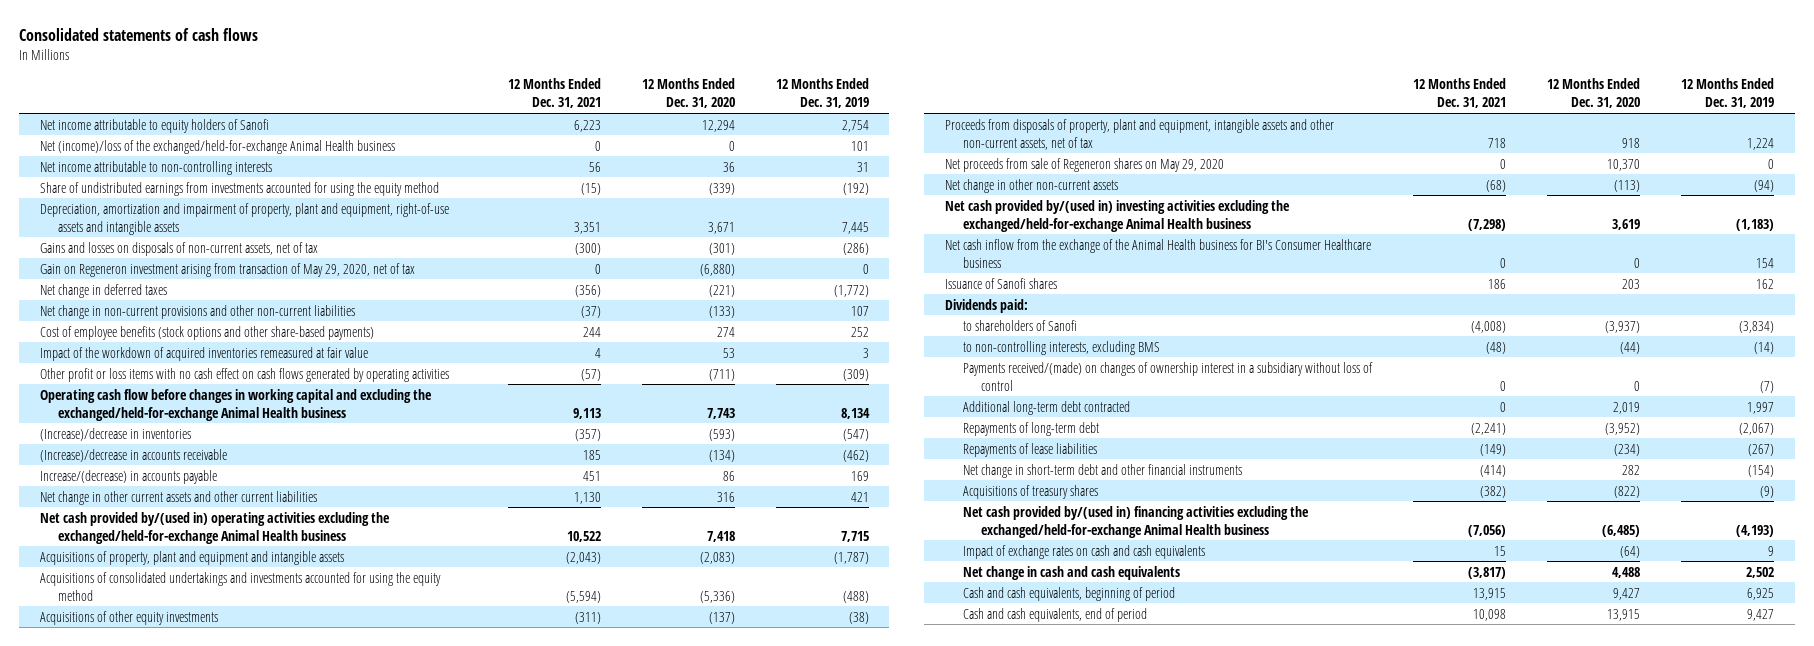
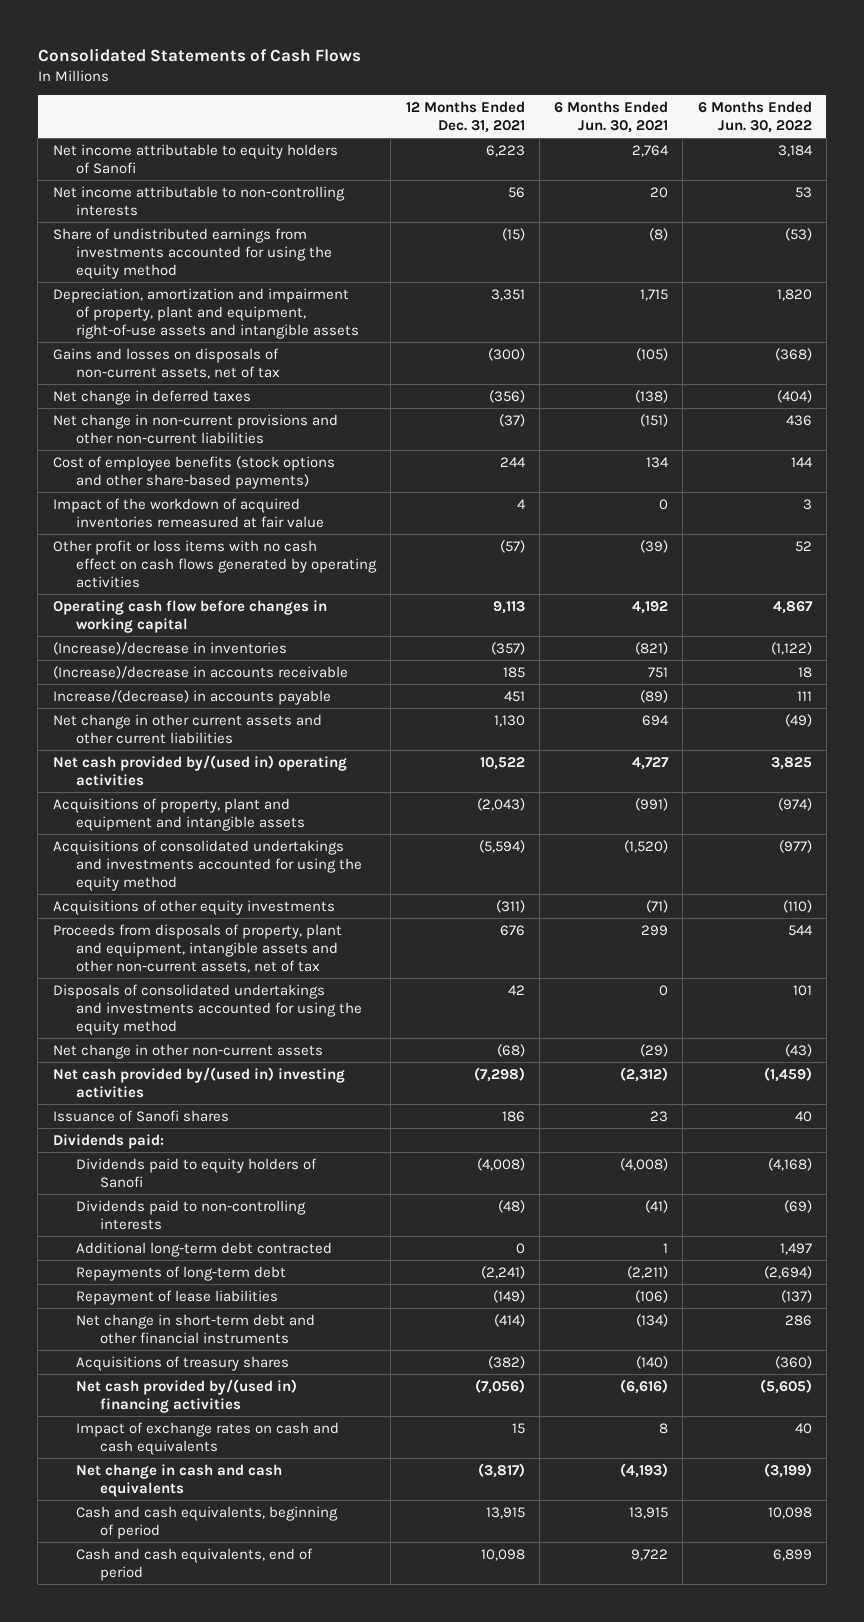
[18,27,258,41] Consolidated statements of cash flows -> [37,47,361,62] Consolidated Statements of Cash Flows
[641,78,735,109] 12 Months Ended Dec. 31, 2020 -> none
[775,78,869,109] 12 Months Ended Dec. 31, 2019 -> none
none -> [554,100,669,134] 6 Months Ended Jun. 30, 2021
none -> [697,100,812,134] 6 Months Ended Jun. 30, 2022
[39,139,395,154] Net (income)/loss of the exchanged/held-for-exchange Animal Health business -> none
[39,262,415,277] Gain on Regeneron investment arising from transaction of May 29, 2020, net of tax -> none
[39,388,432,421] Operating cash flow before changes in working capital and excluding the exchanged/held-for-exchange Animal Health business -> [52,599,327,633] Operating cash flow before changes in working capital
[39,511,390,544] Net cash provided by/(used in) operating activities excluding the exchanged/held-for-exchange Animal Health business -> [52,754,347,786] Net cash provided by/(used in) operating activities
[944,157,1224,172] Net proceeds from sale of Regeneron shares on May 29, 2020 -> none
[1488,137,1507,148] 718 -> [499,924,525,936] 676
none -> [52,983,363,1036] Disposals of consolidated undertakings and investments accounted for using the equity method
[944,238,1371,268] Net cash inflow from the exchange of the Animal Health business for BI's Consumer Healthcare business -> none
[944,199,1290,232] Net cash provided by/(used in) investing activities excluding the exchanged/held-for-exchange Animal Health business -> [52,1066,345,1098] Net cash provided by/(used in) investing activities
[963,361,1374,391] Payments received/(made) on changes of ownership interest in a subsidiary without loss of control -> none
[963,319,1078,331] to shareholders of Sanofi -> [76,1157,318,1188] Dividends paid to equity holders of Sanofi
[963,340,1161,355] to non-controlling interests, excluding BMS -> [76,1199,307,1230] Dividends paid to non-controlling interests
[963,442,1098,457] Repayments of lease liabilities -> [76,1289,279,1305] Repayment of lease liabilities
[963,505,1310,538] Net cash provided by/(used in) financing activities excluding the exchanged/held-for-exchange Animal Health business -> [76,1378,298,1413] Net cash provided by/(used in) financing activities

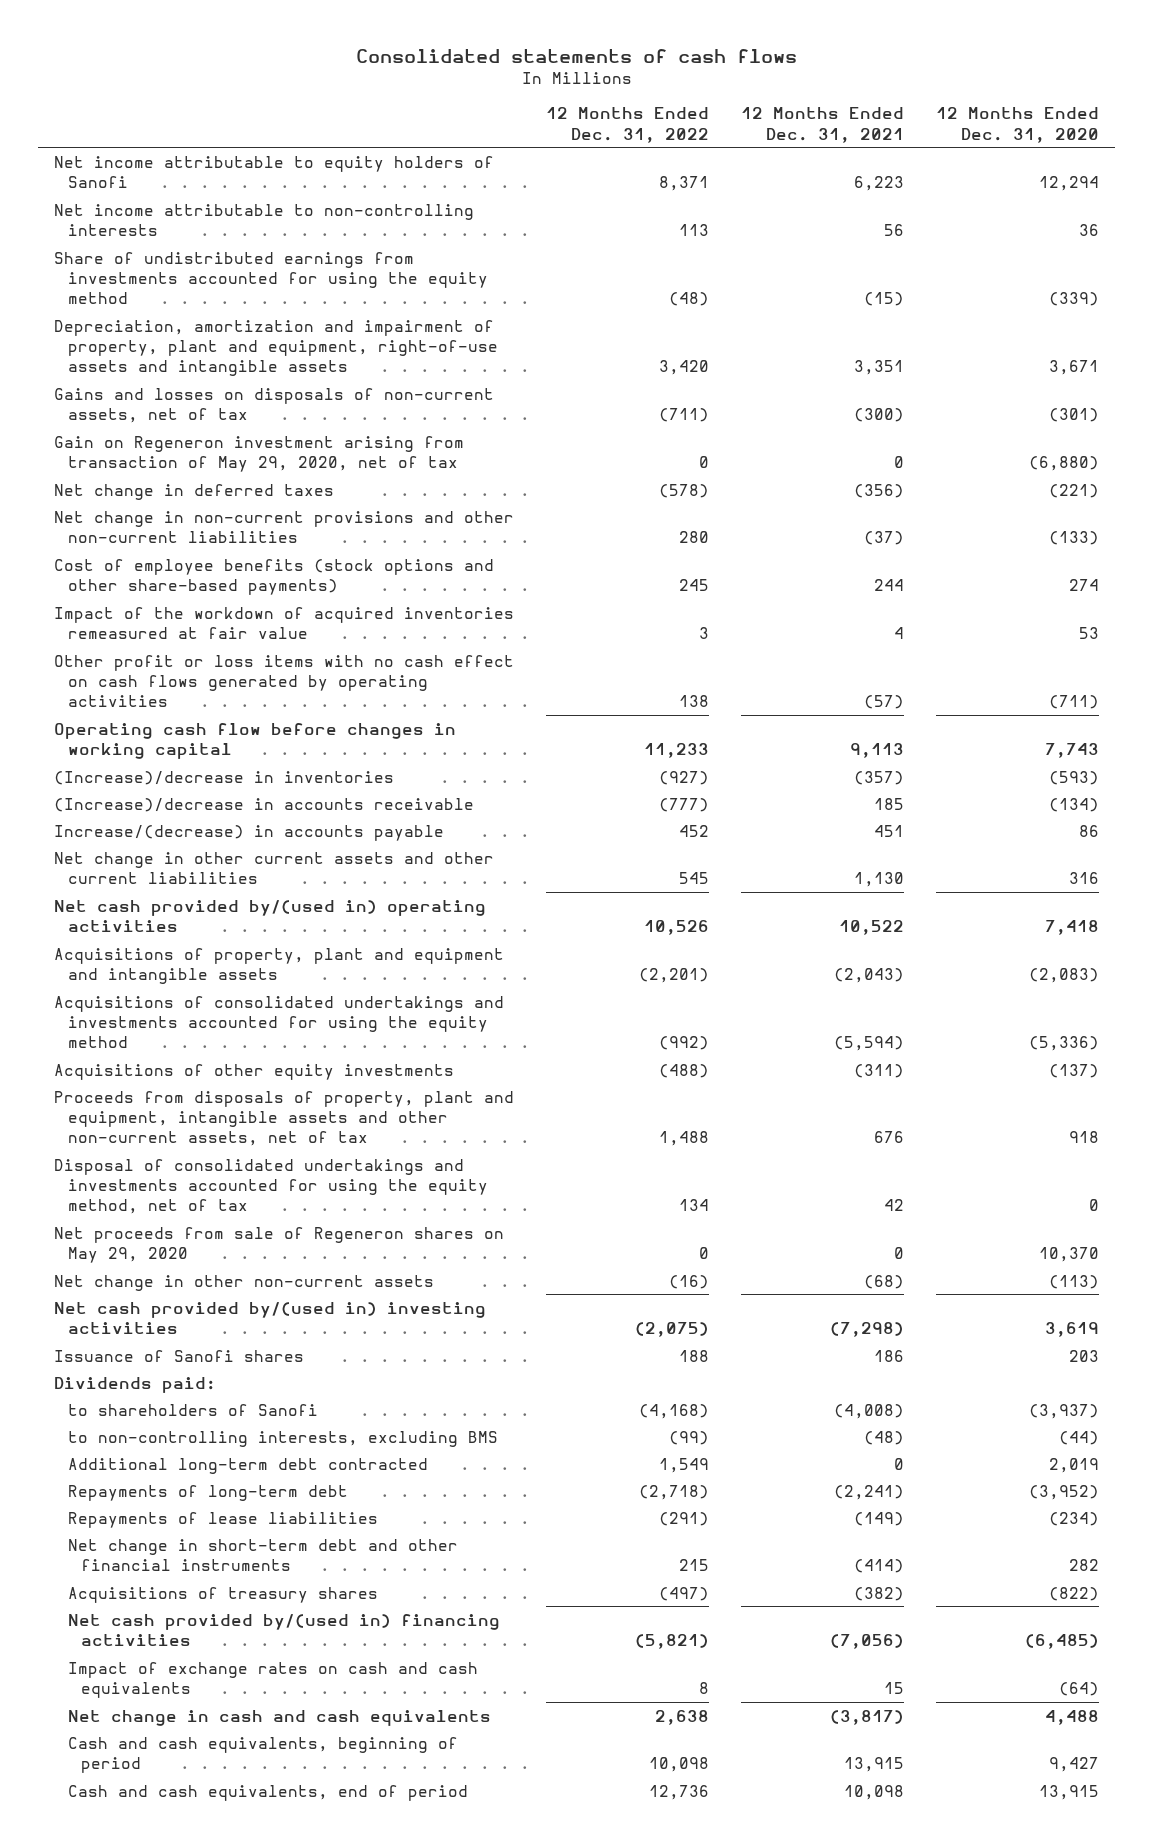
[37,47,361,62] Consolidated Statements of Cash Flows -> [355,48,797,63] Consolidated statements of cash flows
[554,100,669,134] 6 Months Ended Jun. 30, 2021 -> none
[697,100,812,134] 6 Months Ended Jun. 30, 2022 -> none
none -> [546,107,710,143] 12 Months Ended Dec. 31, 2022
none -> [936,107,1100,143] 12 Months Ended Dec. 31, 2020
none -> [54,435,465,472] Gain on Regeneron investment arising from transaction of May 29, 2020, net of tax
[52,983,363,1036] Disposals of consolidated undertakings and investments accounted for using the equity method -> [54,1158,488,1214] Disposal of consolidated undertakings and investments accounted for using the equity method, net of tax
none -> [54,1226,505,1263] Net proceeds from sale of Regeneron shares on May 29, 2020
[76,1157,318,1188] Dividends paid to equity holders of Sanofi -> [67,1403,318,1416] to shareholders of Sanofi
[76,1199,307,1230] Dividends paid to non-controlling interests -> [67,1430,498,1447] to non-controlling interests, excluding BMS
[76,1289,279,1305] Repayment of lease liabilities -> [67,1511,378,1528] Repayments of lease liabilities

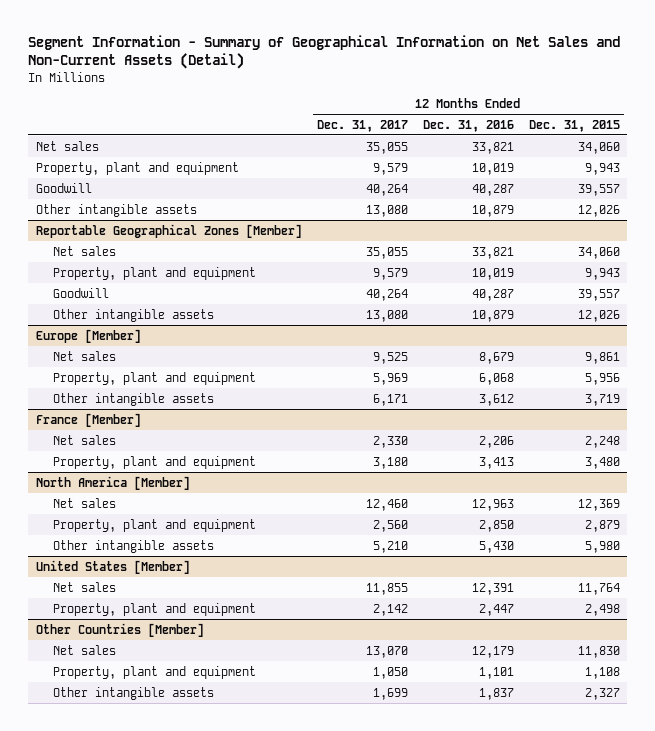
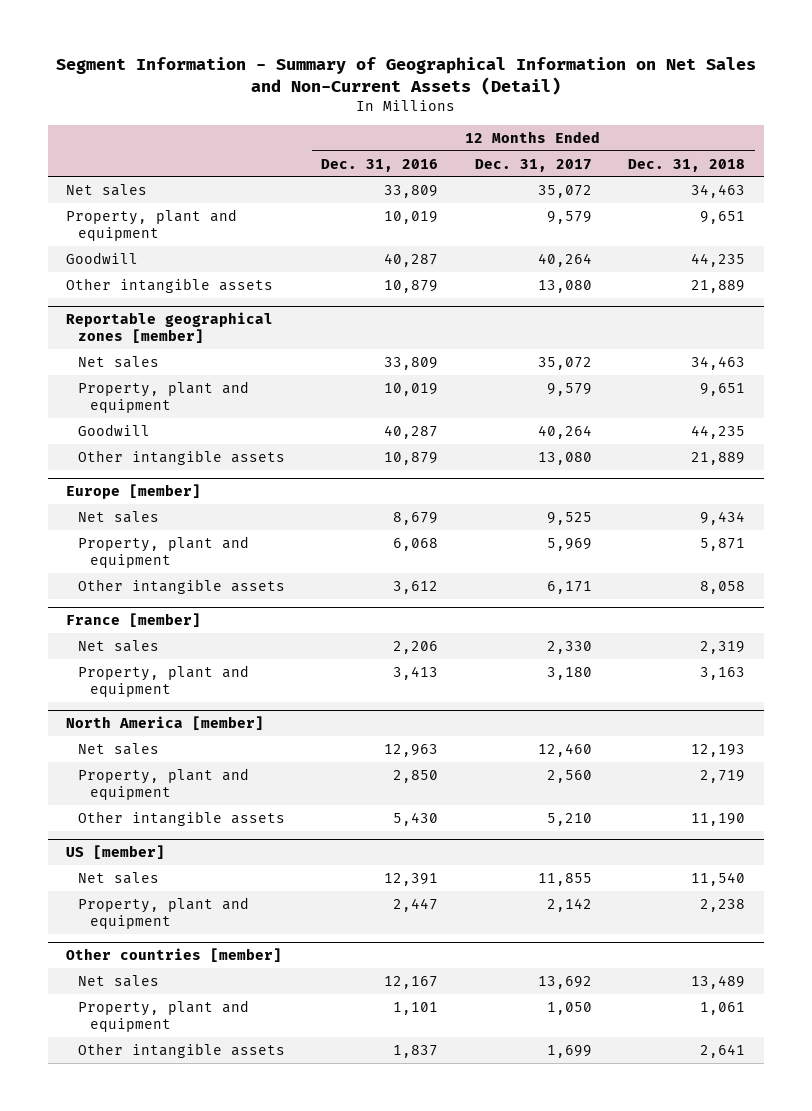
[528,119,620,132] Dec. 31, 2015 -> none
none -> [628,158,746,172] Dec. 31, 2018
[365,141,408,154] 35,055 -> [537,184,592,198] 35,072
[471,141,514,154] 33,821 -> [384,184,439,198] 33,809
[35,223,302,238] Reportable Geographical Zones [Member] -> [66,312,274,344] Reportable geographical zones [member]
[365,246,408,259] 35,055 -> [537,356,592,370] 35,072
[471,246,514,259] 33,821 -> [384,356,439,370] 33,809
[35,328,141,343] Europe [Member] -> [66,484,202,500] Europe [member]
[35,412,141,427] France [Member] -> [66,613,202,628] France [member]
[35,475,190,490] North America [Member] -> [66,716,265,731] North America [member]
[35,559,190,574] United States [Member] -> [66,845,166,860] US [member]
[35,622,204,637] Other Countries [Member] -> [66,948,283,963] Other countries [member]
[365,645,408,658] 13,070 -> [537,975,592,989] 13,692
[471,645,514,658] 12,179 -> [384,975,439,989] 12,167

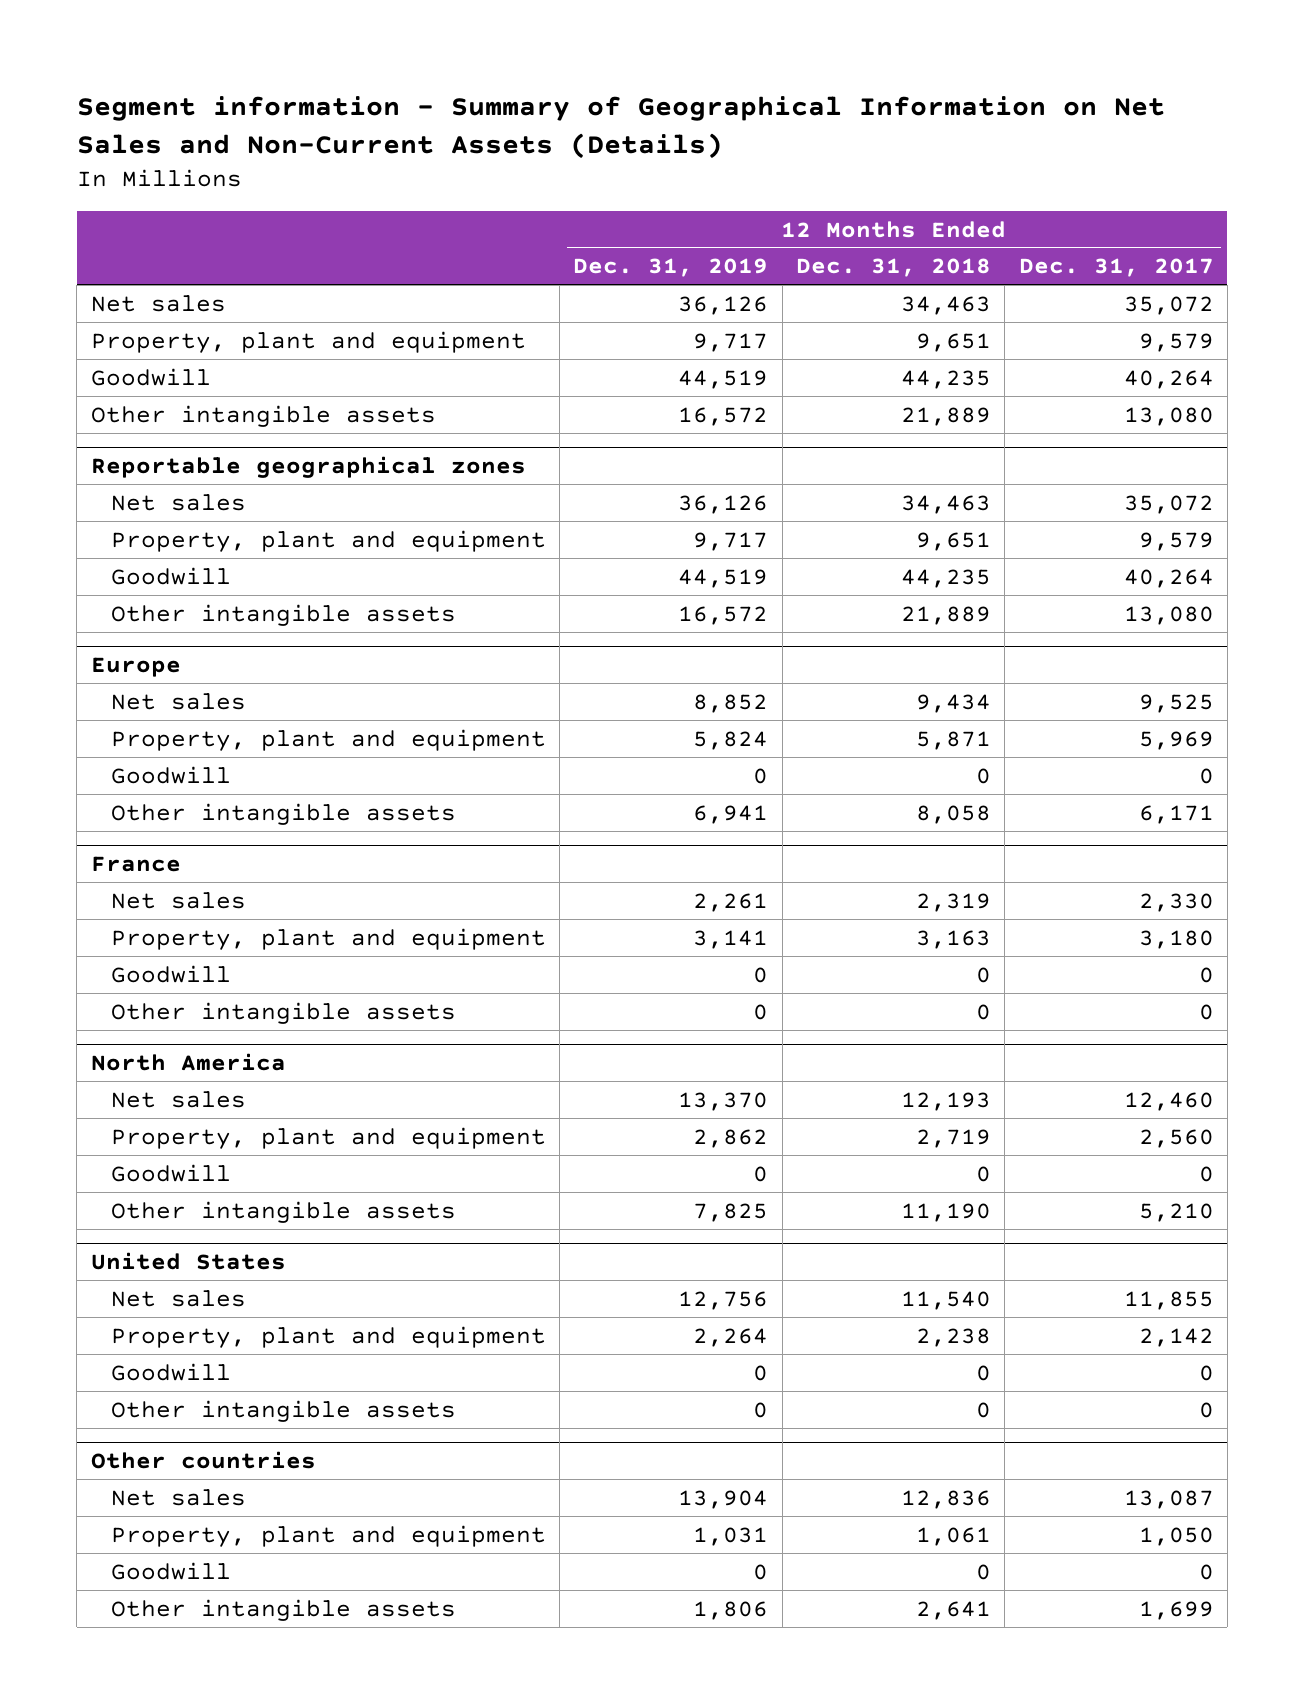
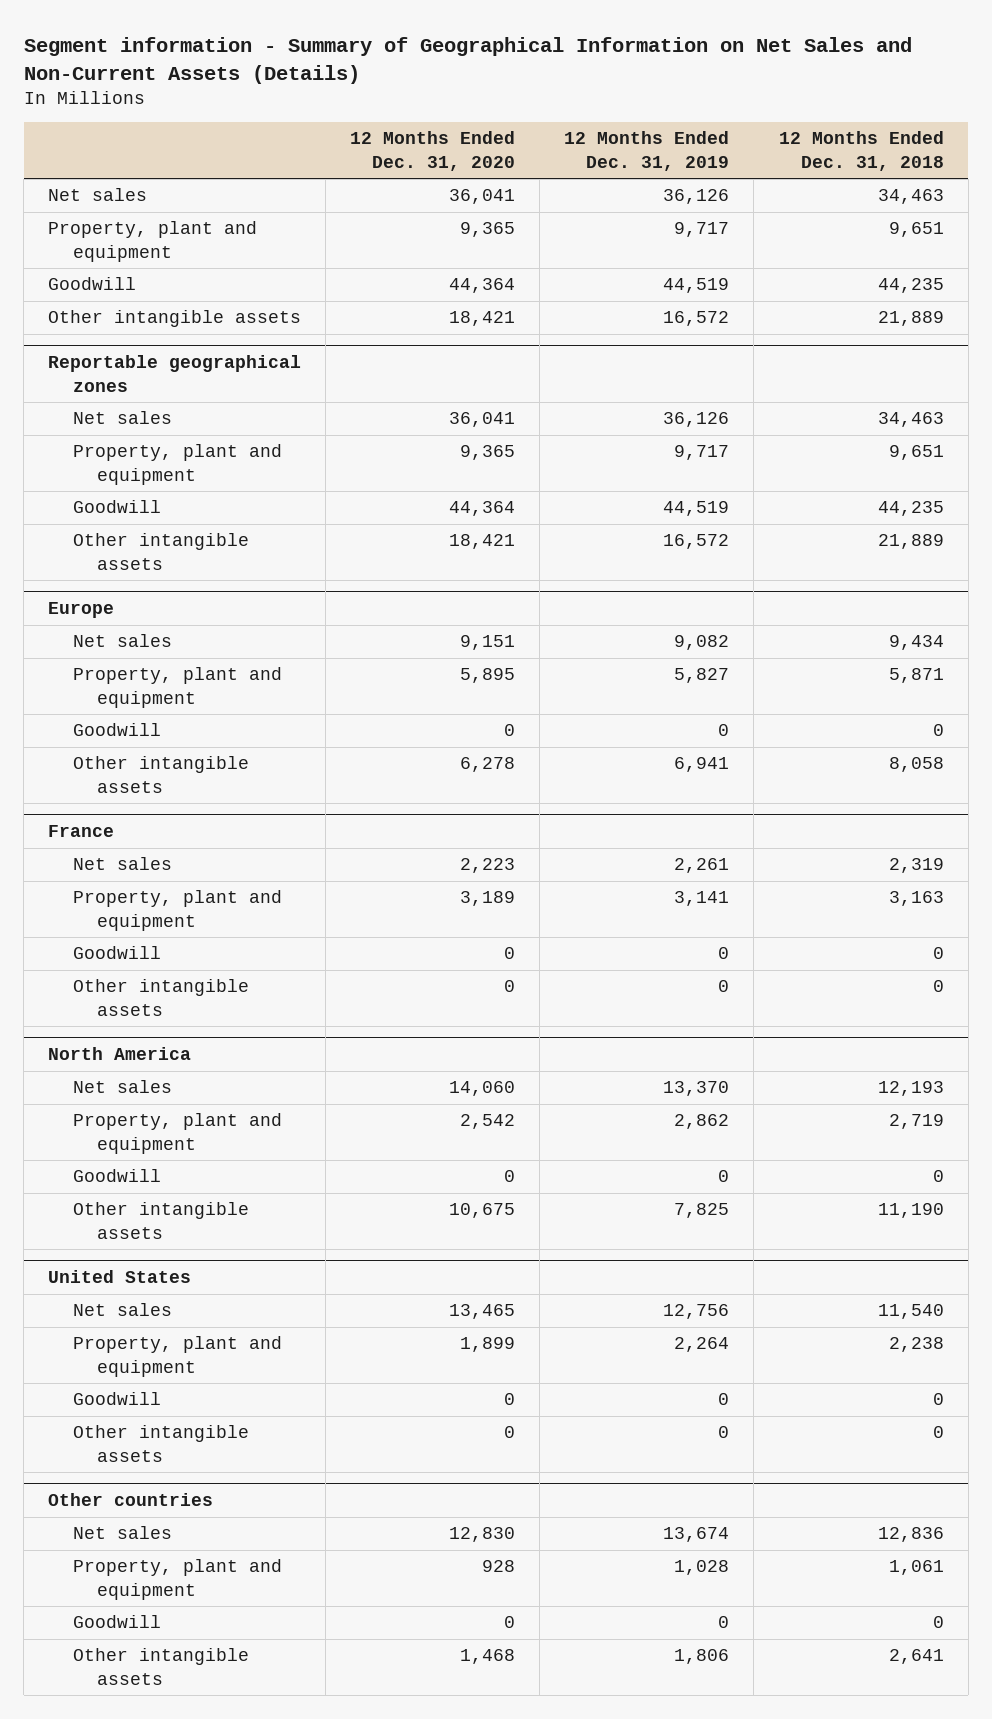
[1018,258,1214,278] Dec. 31, 2017 -> none
none -> [350,131,516,171] 12 Months Ended Dec. 31, 2020
[693,693,769,713] 8,852 -> [674,635,730,651] 9,082
[693,730,769,750] 5,824 -> [674,668,730,684] 5,827
[678,1489,769,1509] 13,904 -> [663,1527,730,1543] 13,674
[693,1526,769,1546] 1,031 -> [674,1560,730,1576] 1,028

